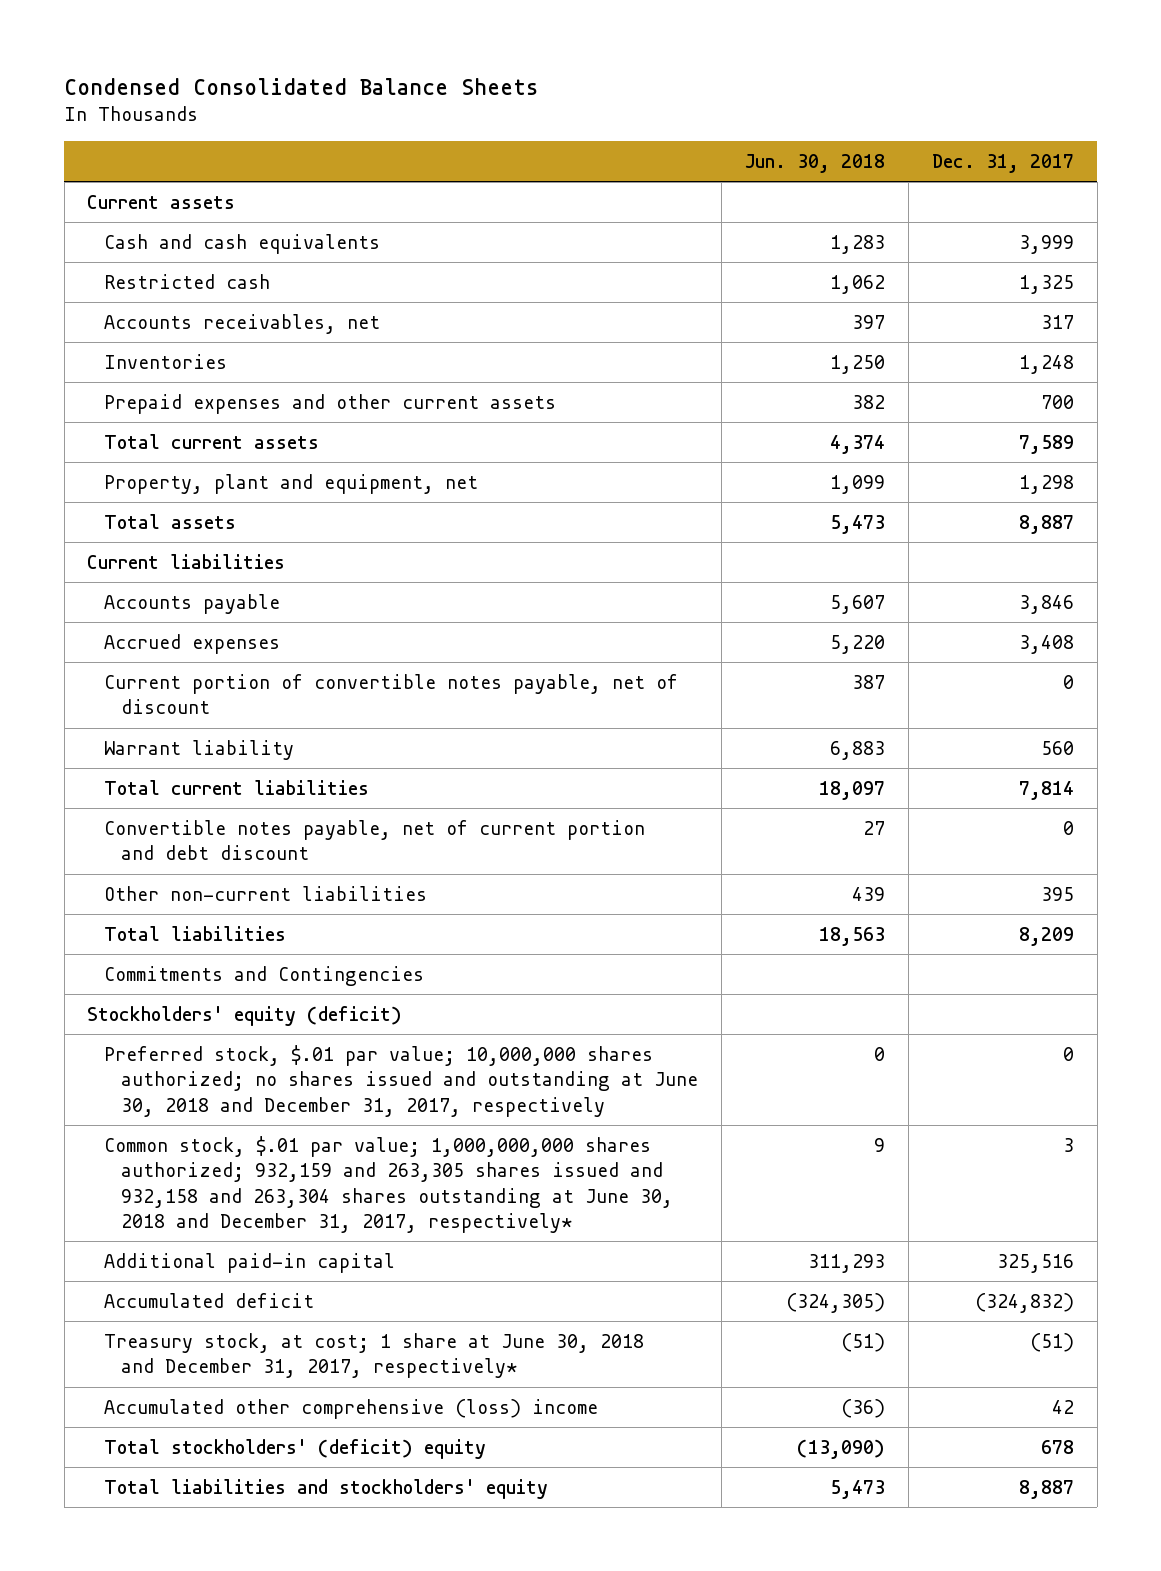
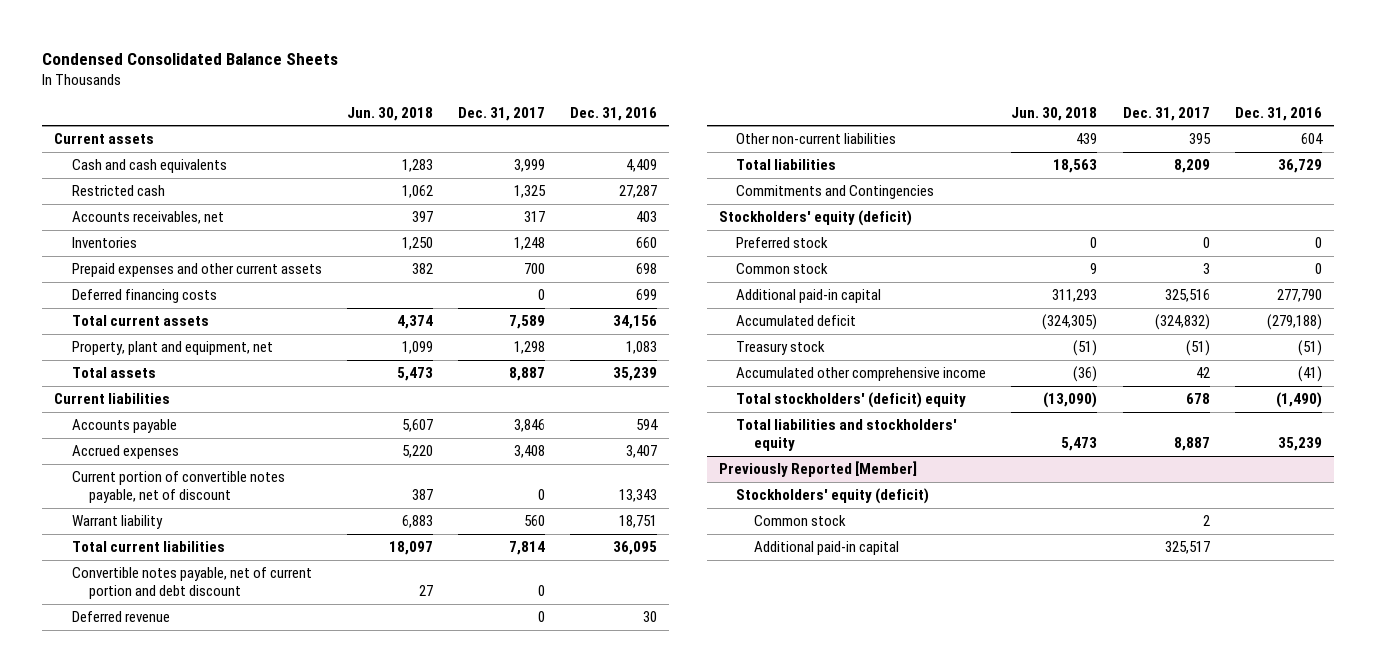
none -> [569,106,657,121] Dec. 31, 2016
none -> [71,289,217,304] Deferred financing costs
none -> [71,611,170,623] Deferred revenue
[104,1045,699,1117] Preferred stock, $.01 par value; 10,000,000 shares authorized; no shares issued and outstanding at June 30, 2018 and December 31, 2017, respectively -> [736,237,829,249] Preferred stock
[104,1136,674,1233] Common stock, $.01 par value; 1,000,000,000 shares authorized; 932,159 and 263,305 shares issued and 932,158 and 263,304 shares outstanding at June 30, 2018 and December 31, 2017, respectively* -> [736,263,829,275] Common stock
[104,1333,645,1379] Treasury stock, at cost; 1 share at June 30, 2018 and December 31, 2017, respectively* -> [736,341,826,356] Treasury stock
[104,1399,599,1420] Accumulated other comprehensive (loss) income -> [736,367,987,382] Accumulated other comprehensive income
none -> [719,461,918,478] Previously Reported [Member]
none -> [736,488,930,505] Stockholders' equity (deficit)
none -> [753,515,846,527] Common stock
none -> [753,541,899,556] Additional paid-in capital

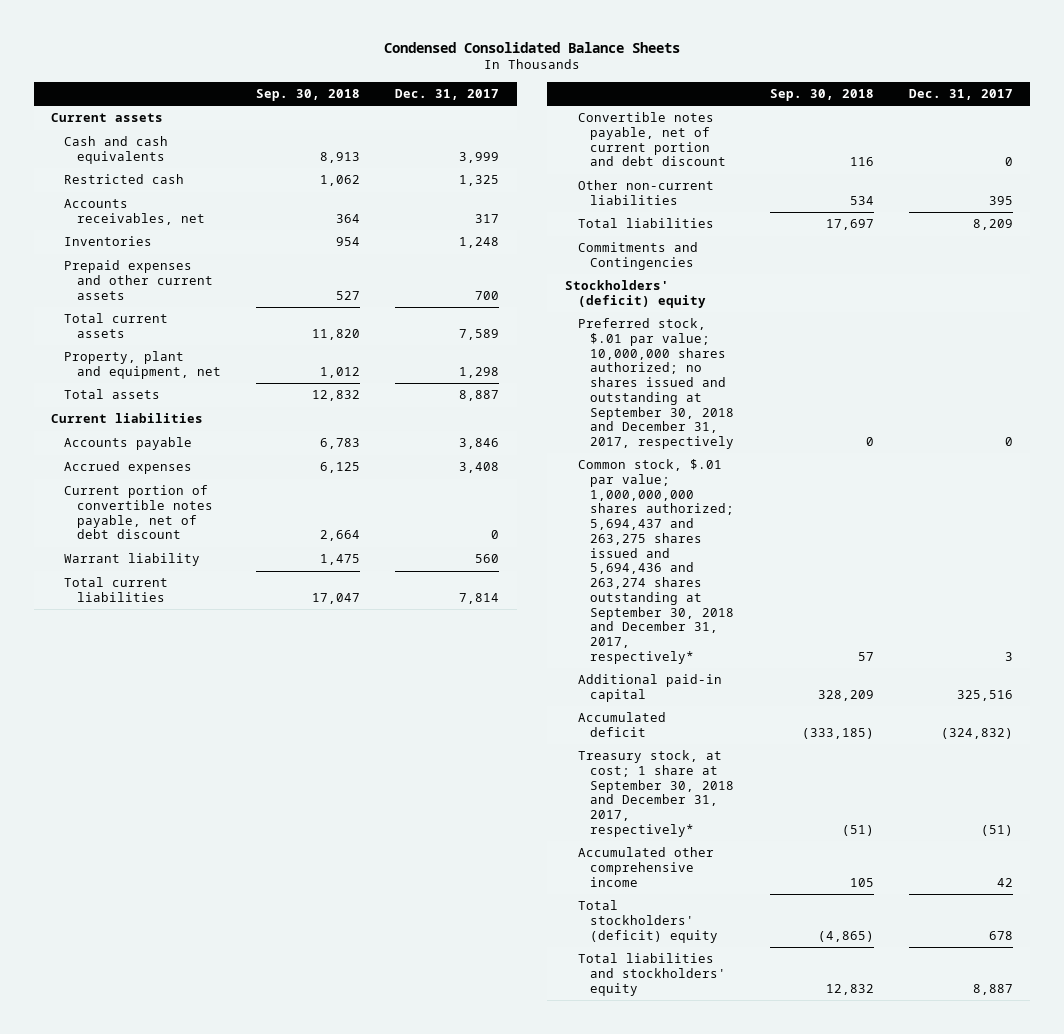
[346,106,433,121] Jun. 30, 2018 -> none
[569,106,657,121] Dec. 31, 2016 -> none
none -> [255,89,360,102] Sep. 30, 2018
[71,289,217,304] Deferred financing costs -> none
[71,471,285,504] Current portion of convertible notes payable, net of discount -> [63,485,213,540] Current portion of convertible notes payable, net of debt discount
[71,611,170,623] Deferred revenue -> none
[719,210,913,227] Stockholders' equity (deficit) -> [565,280,706,308] Stockholders' (deficit) equity
[736,237,829,249] Preferred stock -> [577,318,735,450] Preferred stock, $.01 par value; 10,000,000 shares authorized; no shares issued and outstanding at September 30, 2018 and December 31, 2017, respectively
[736,263,829,275] Common stock -> [577,459,735,664] Common stock, $.01 par value; 1,000,000,000 shares authorized; 5,694,437 and 263,275 shares issued and 5,694,436 and 263,274 shares outstanding at September 30, 2018 and December 31, 2017, respectively*
[736,341,826,356] Treasury stock -> [577,750,735,837] Treasury stock, at cost; 1 share at September 30, 2018 and December 31, 2017, respectively*
[719,461,918,478] Previously Reported [Member] -> none
[736,488,930,505] Stockholders' equity (deficit) -> none
[753,515,846,527] Common stock -> none
[753,541,899,556] Additional paid-in capital -> none

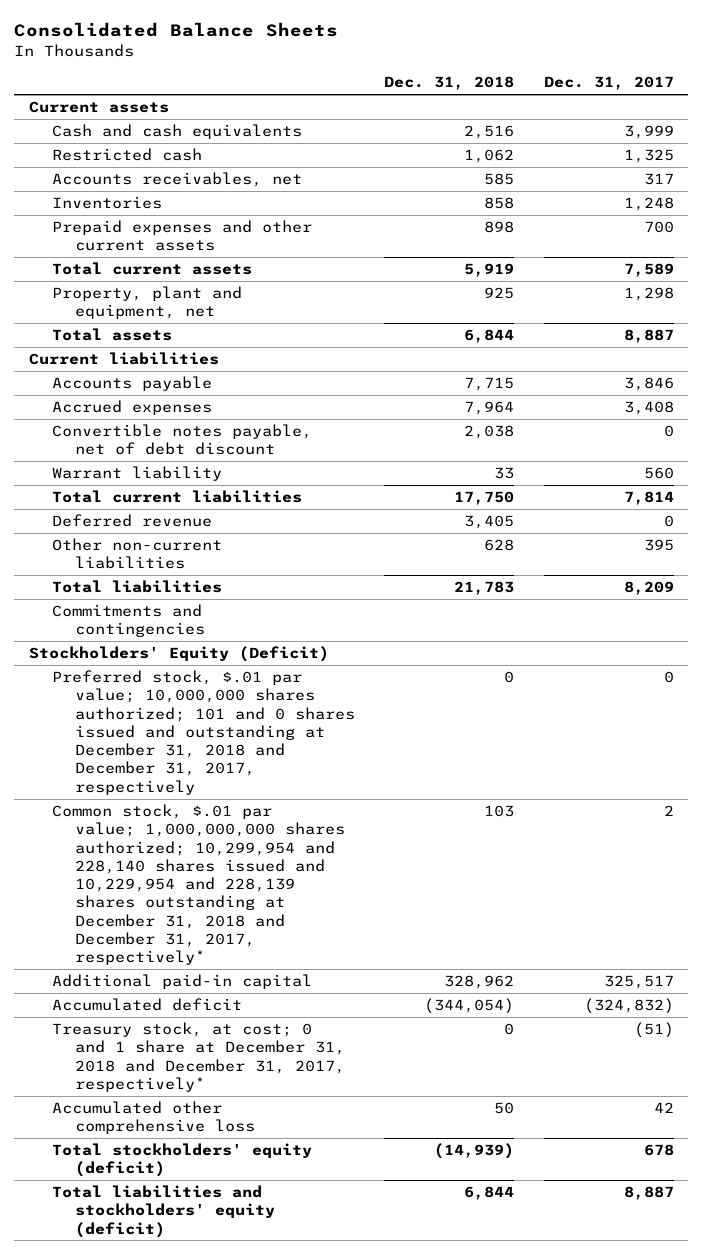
[384,41,681,53] Condensed Consolidated Balance Sheets -> [14,22,339,38] Consolidated Balance Sheets
[255,89,360,102] Sep. 30, 2018 -> none
none -> [384,76,515,91] Dec. 31, 2018
[63,485,213,540] Current portion of convertible notes payable, net of debt discount -> [51,423,312,456] Convertible notes payable, net of debt discount
[577,112,727,167] Convertible notes payable, net of current portion and debt discount -> none
none -> [51,513,212,527] Deferred revenue
[577,242,698,270] Commitments and Contingencies -> [51,603,205,638] Commitments and contingencies
[565,280,706,308] Stockholders' (deficit) equity -> [28,645,329,662] Stockholders' Equity (Deficit)
[577,318,735,450] Preferred stock, $.01 par value; 10,000,000 shares authorized; no shares issued and outstanding at September 30, 2018 and December 31, 2017, respectively -> [51,669,355,795] Preferred stock, $.01 par value; 10,000,000 shares authorized; 101 and 0 shares issued and outstanding at December 31, 2018 and December 31, 2017, respectively
[577,459,735,664] Common stock, $.01 par value; 1,000,000,000 shares authorized; 5,694,437 and 263,275 shares issued and 5,694,436 and 263,274 shares outstanding at September 30, 2018 and December 31, 2017, respectively* -> [51,803,345,966] Common stock, $.01 par value; 1,000,000,000 shares authorized; 10,299,954 and 228,140 shares issued and 10,229,954 and 228,139 shares outstanding at December 31, 2018 and December 31, 2017, respectively*
[1004,651,1013,661] 3 -> [663,804,674,816] 2
[956,689,1013,701] 325,516 -> [603,974,674,989] 325,517
[577,750,735,837] Treasury stock, at cost; 1 share at September 30, 2018 and December 31, 2017, respectively* -> [51,1021,345,1092] Treasury stock, at cost; 0 and 1 share at December 31, 2018 and December 31, 2017, respectively*
[577,847,714,887] Accumulated other comprehensive income -> [51,1100,255,1135] Accumulated other comprehensive loss
[577,900,719,943] Total stockholders' (deficit) equity -> [51,1142,312,1178] Total stockholders' equity (deficit)
[577,953,727,996] Total liabilities and stockholders' equity -> [51,1184,275,1238] Total liabilities and stockholders' equity (deficit)

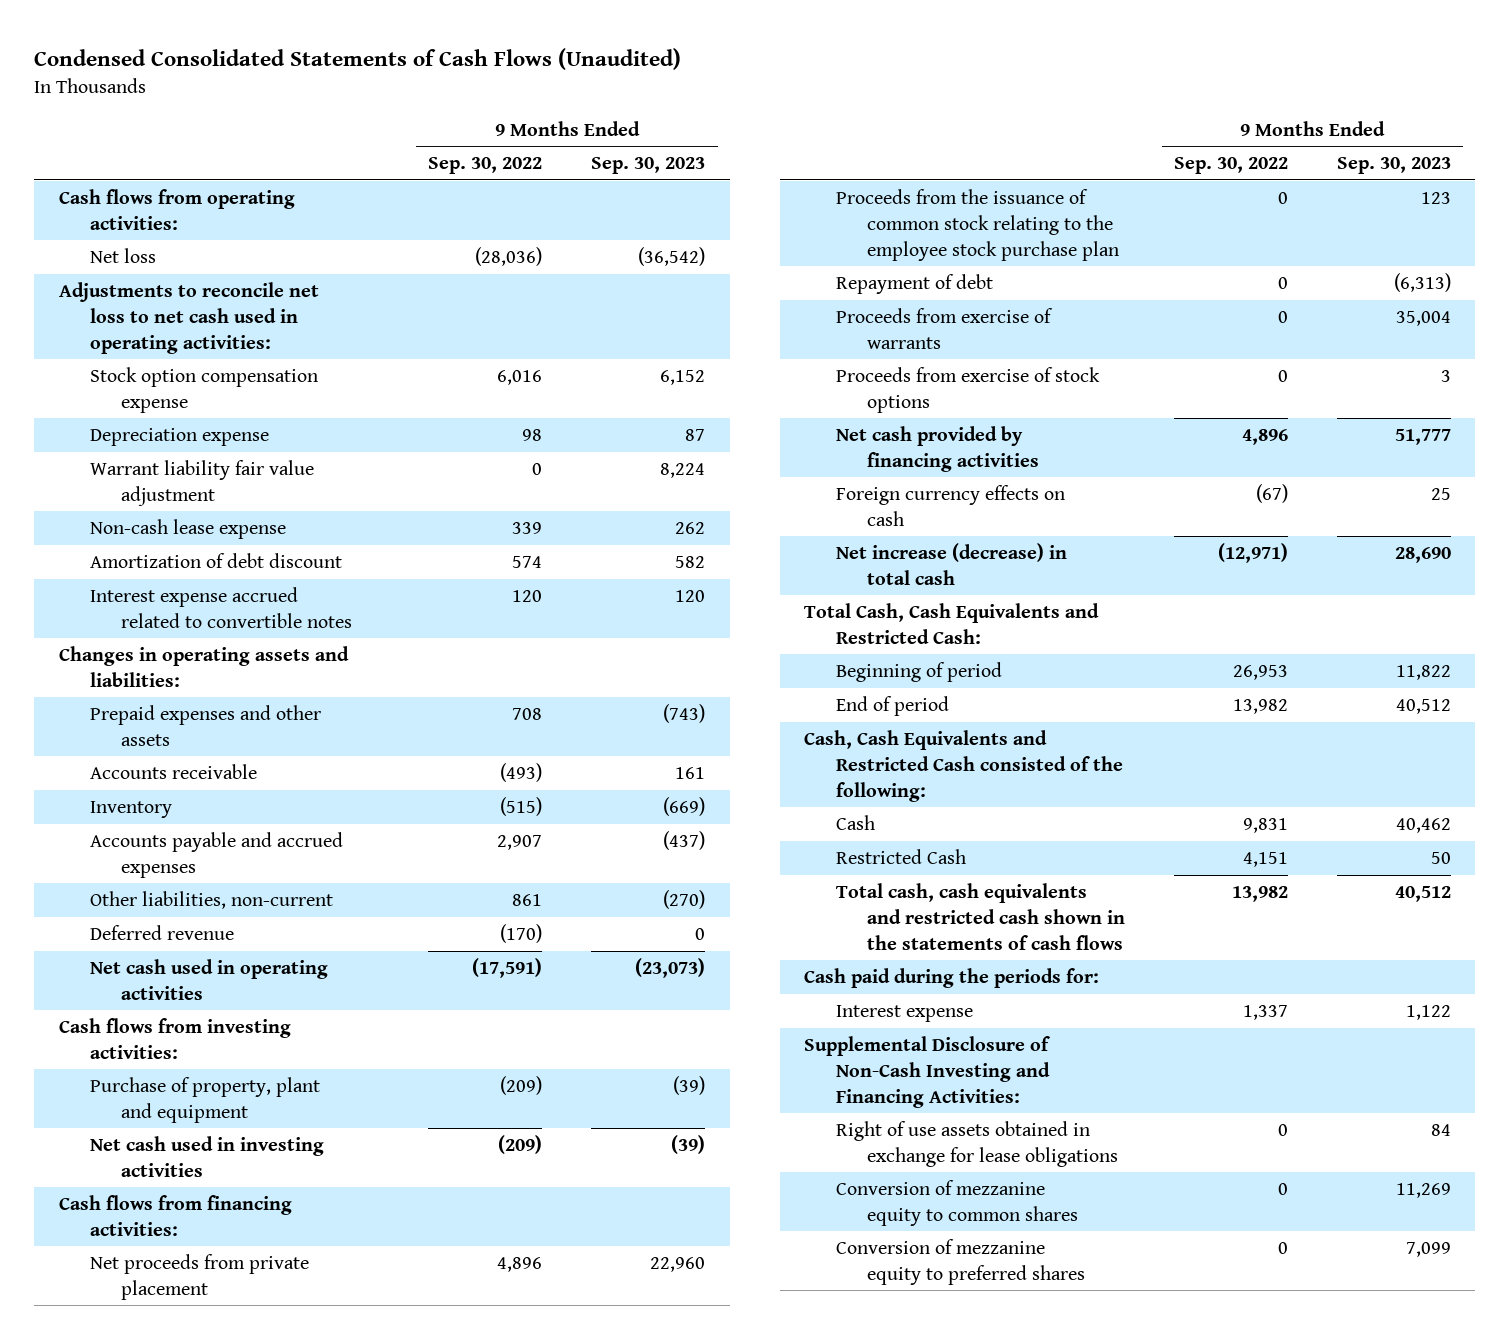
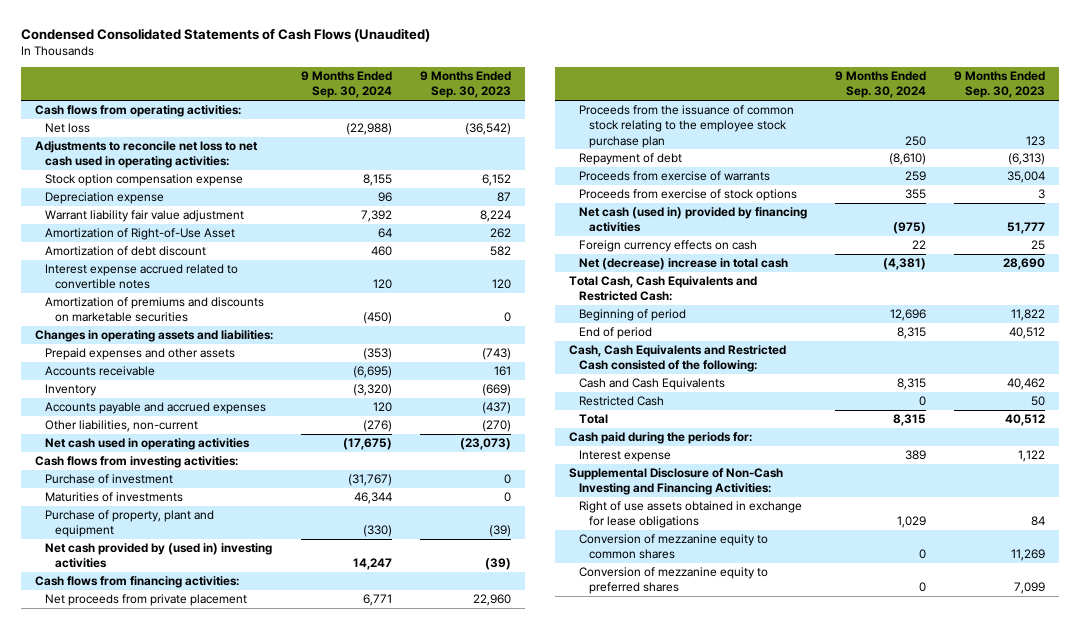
[428,157,543,175] Sep. 30, 2022 -> none
none -> [301,71,393,99] 9 Months Ended Sep. 30, 2024
[90,519,287,540] Non-cash lease expense -> [44,228,235,241] Amortization of Right-of-Use Asset
none -> [44,297,264,323] Amortization of premiums and discounts on marketable securities
[90,925,235,941] Deferred revenue -> none
none -> [44,474,173,485] Purchase of investment
none -> [44,492,183,503] Maturities of investments
[90,1136,325,1177] Net cash used in investing activities -> [44,543,272,569] Net cash provided by (used in) investing activities
[835,426,1040,472] Net cash provided by financing activities -> [578,207,807,233] Net cash (used in) provided by financing activities
[835,543,1067,585] Net increase (decrease) in total cash -> [578,258,788,271] Net (decrease) increase in total cash
[835,815,875,831] Cash -> [578,378,725,391] Cash and Cash Equivalents
[835,883,1126,950] Total cash, cash equivalents and restricted cash shown in the statements of cash flows -> [578,414,608,425] Total

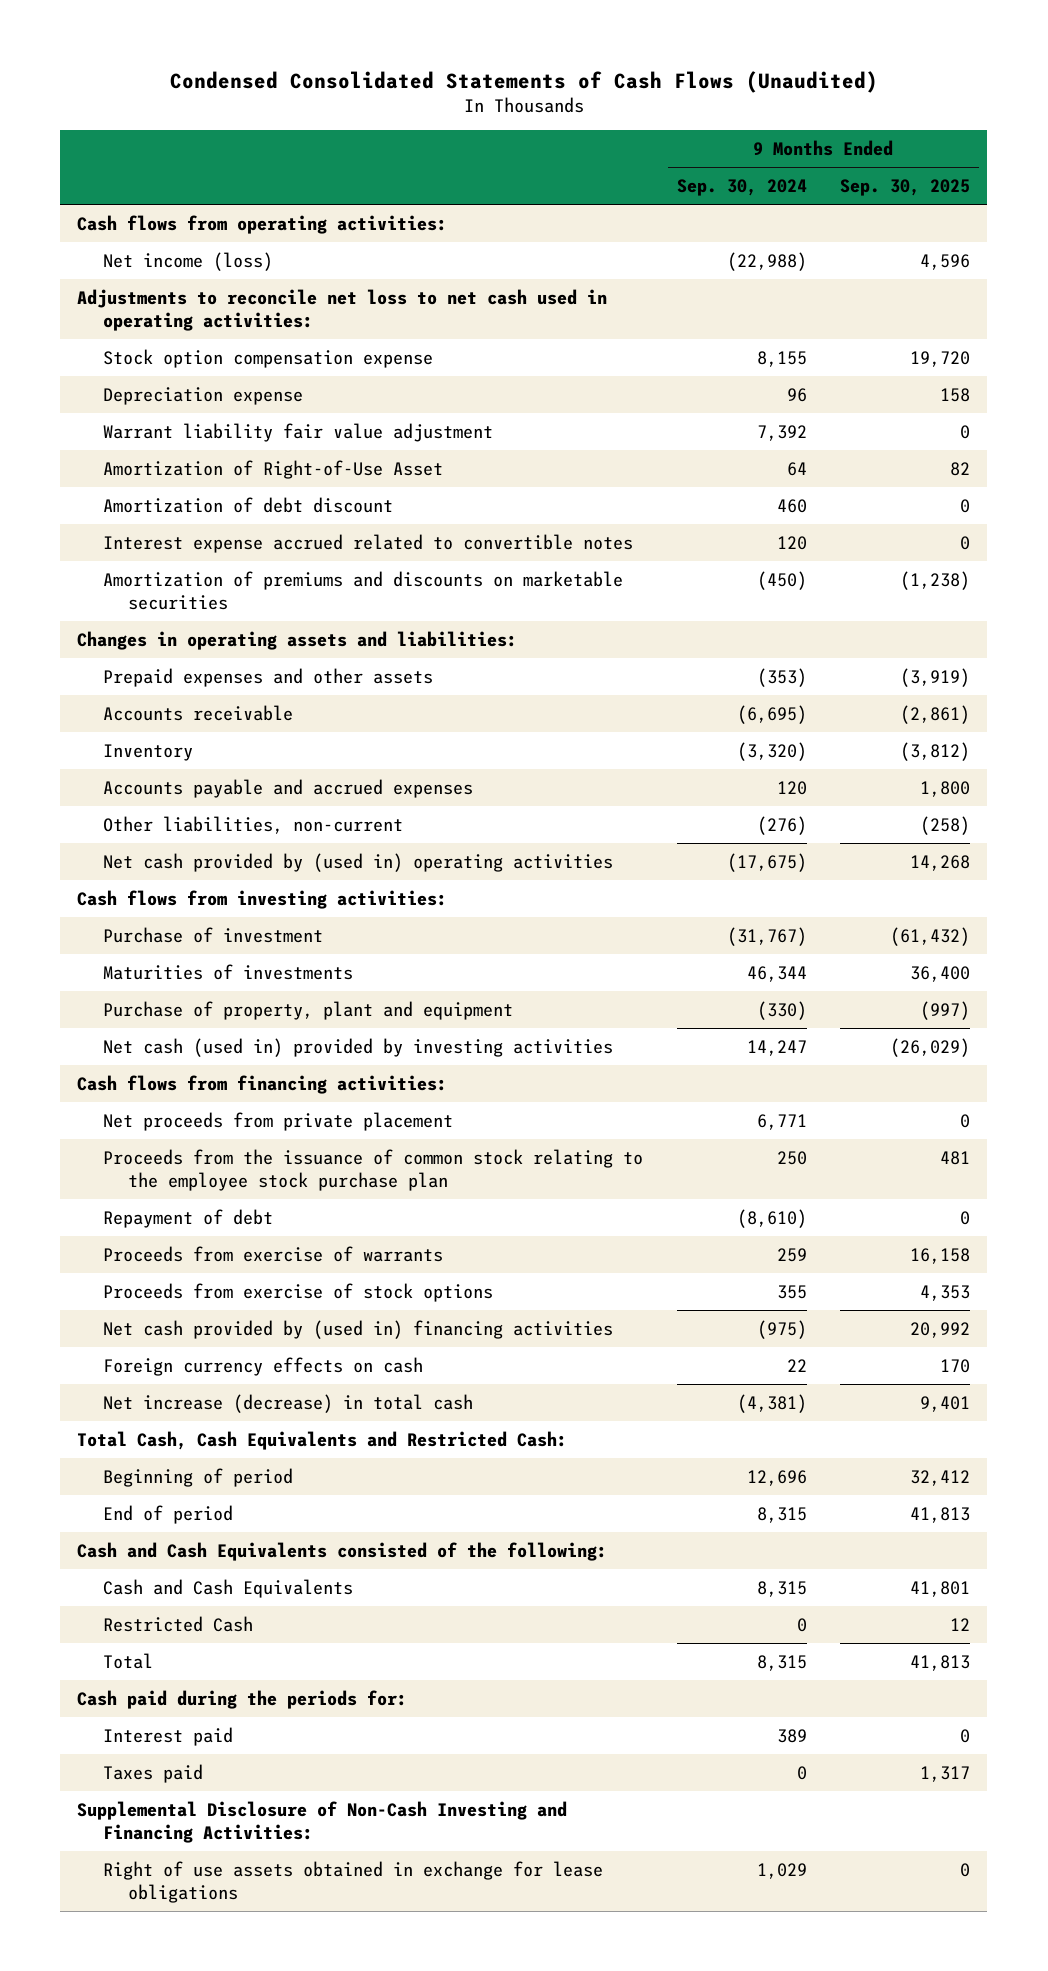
[420,71,512,99] 9 Months Ended Sep. 30, 2023 -> none
none -> [840,178,971,196] Sep. 30, 2025
[44,123,90,134] Net loss -> [102,251,273,271] Net income (loss)
[44,438,250,451] Net cash used in operating activities -> [102,852,613,872] Net cash provided by (used in) operating activities
[44,543,272,569] Net cash provided by (used in) investing activities -> [102,1037,613,1057] Net cash (used in) provided by investing activities
[578,207,807,233] Net cash (used in) provided by financing activities -> [102,1319,613,1339] Net cash provided by (used in) financing activities
[578,258,788,271] Net (decrease) increase in total cash -> [102,1393,473,1413] Net increase (decrease) in total cash
[568,345,786,373] Cash, Cash Equivalents and Restricted Cash consisted of the following: -> [77,1541,608,1561] Cash and Cash Equivalents consisted of the following:
[578,450,671,463] Interest expense -> [102,1726,233,1746] Interest paid
none -> [102,1763,203,1783] Taxes paid
[578,534,768,560] Conversion of mezzanine equity to common shares -> none
[578,567,768,595] Conversion of mezzanine equity to preferred shares -> none

